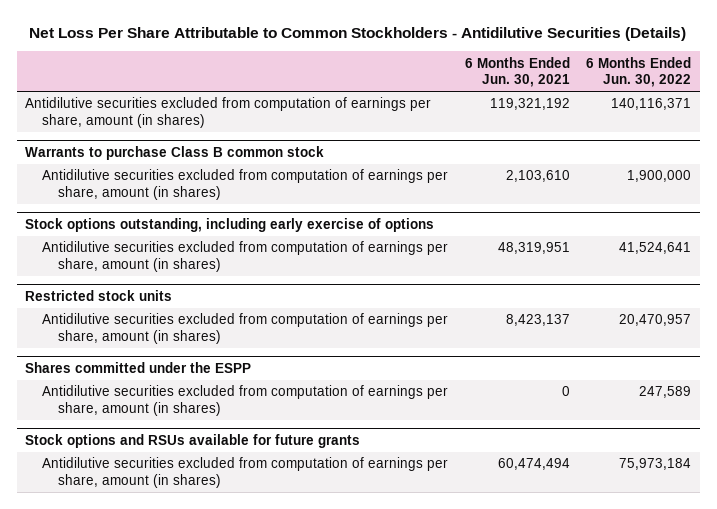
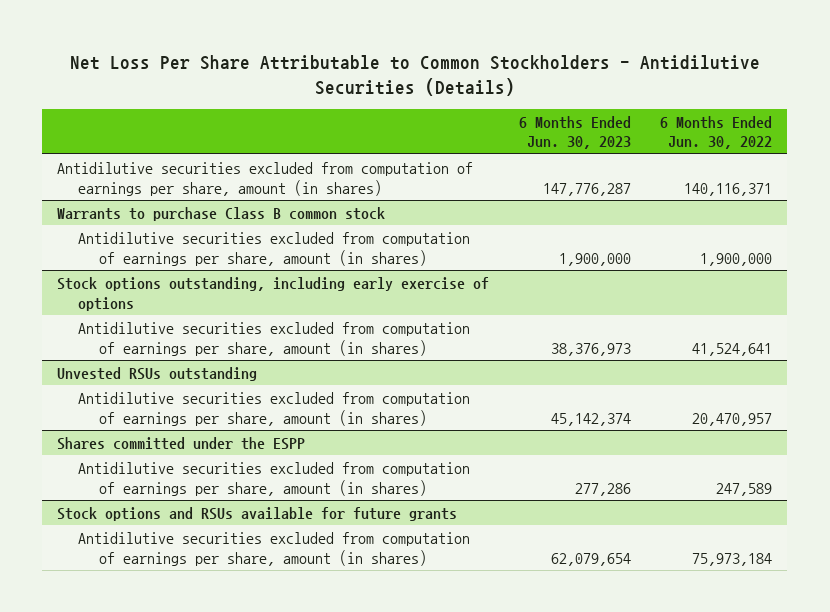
[464,56,570,88] 6 Months Ended Jun. 30, 2021 -> none
none -> [518,115,631,150] 6 Months Ended Jun. 30, 2023
[25,289,173,301] Restricted stock units -> [57,366,258,381] Unvested RSUs outstanding

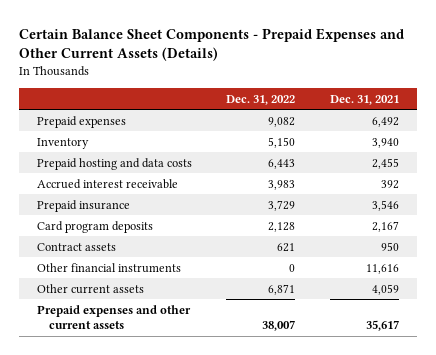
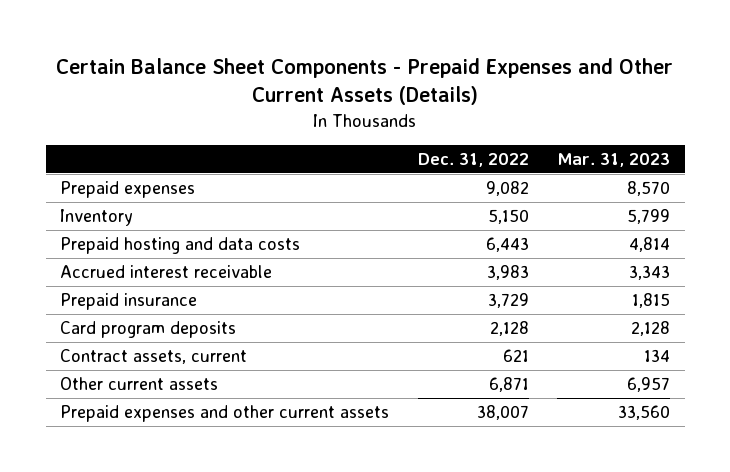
[330,94,400,105] Dec. 31, 2021 -> none
none -> [557,153,671,168] Mar. 31, 2023
[36,262,181,273] Other financial instruments -> none
[36,242,116,251] Contract assets -> [59,348,247,364] Contract assets, current

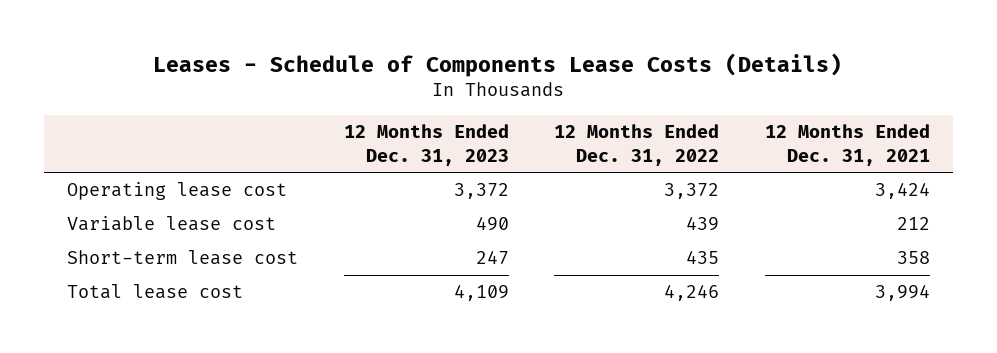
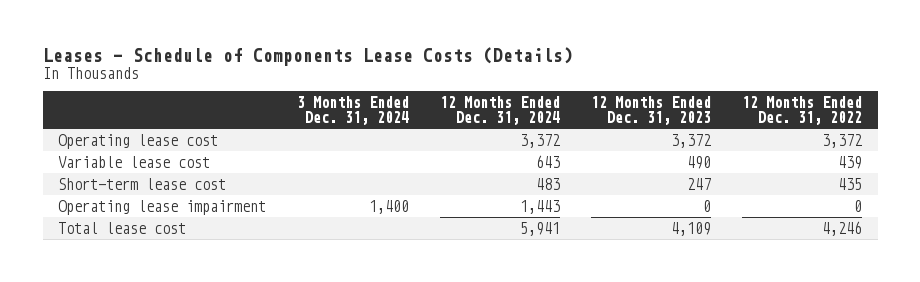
[765,123,931,166] 12 Months Ended Dec. 31, 2021 -> none
none -> [297,95,410,126] 3 Months Ended Dec. 31, 2024
none -> [440,95,561,126] 12 Months Ended Dec. 31, 2024
none -> [58,199,267,215] Operating lease impairment

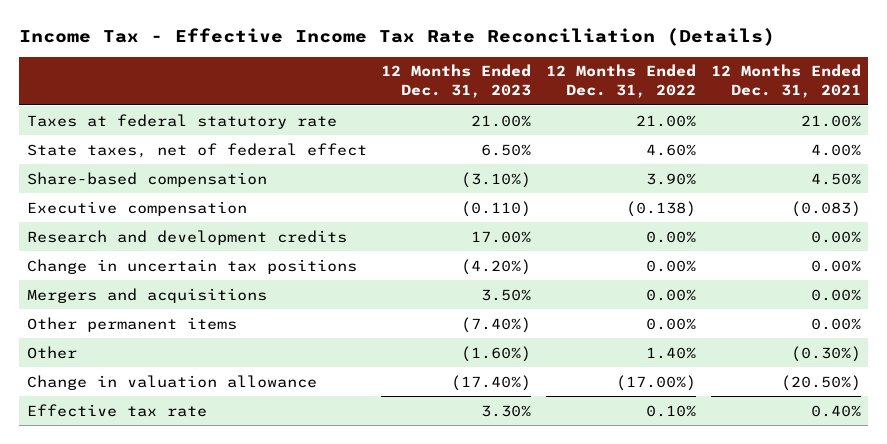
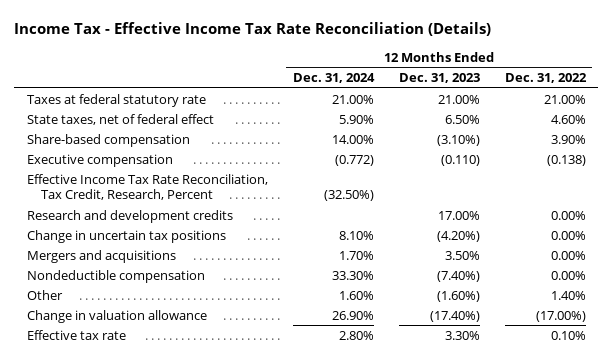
[710,64,861,99] 12 Months Ended Dec. 31, 2021 -> none
none -> [292,73,375,84] Dec. 31, 2024
none -> [26,173,268,201] Effective Income Tax Rate Reconciliation, Tax Credit, Research, Percent
[26,316,237,332] Other permanent items -> [26,269,205,283] Nondeductible compensation

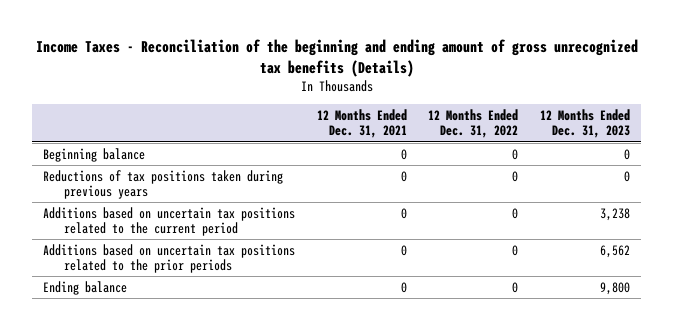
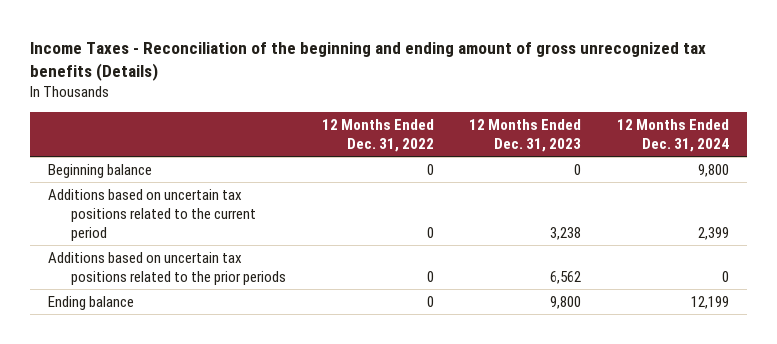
[316,108,407,139] 12 Months Ended Dec. 31, 2021 -> none
none -> [617,118,730,152] 12 Months Ended Dec. 31, 2024
[42,169,283,200] Reductions of tax positions taken during previous years -> none

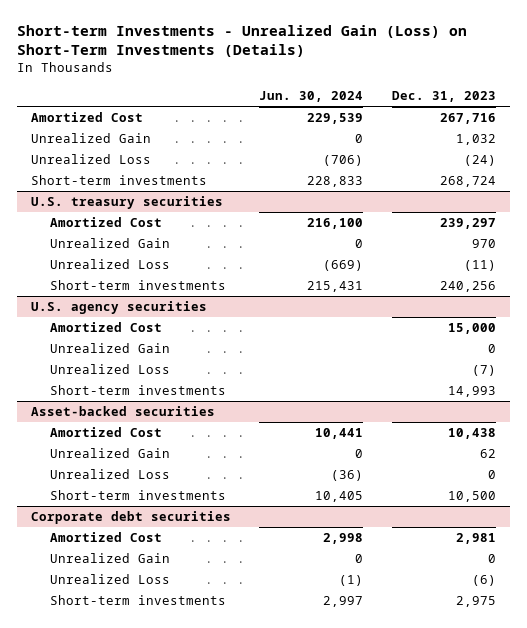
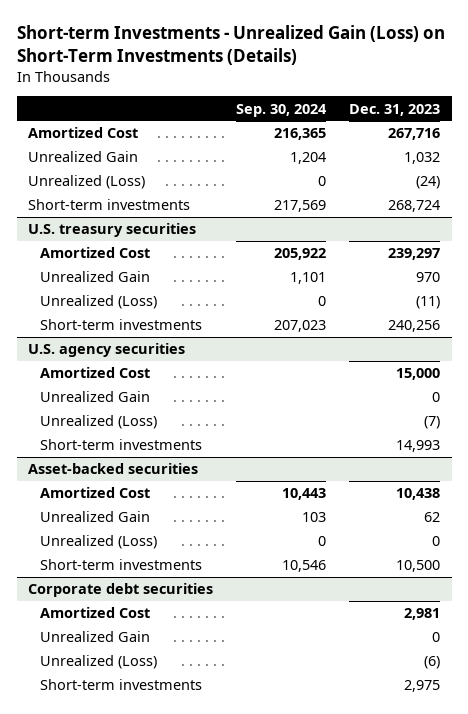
[259,90,364,102] Jun. 30, 2024 -> none
none -> [236,103,328,117] Sep. 30, 2024
[30,154,151,165] Unrealized Loss -> [28,175,146,190] Unrealized (Loss)
[49,259,170,270] Unrealized Loss -> [40,295,158,310] Unrealized (Loss)
[49,364,170,375] Unrealized Loss -> [40,415,158,430] Unrealized (Loss)
[49,469,170,480] Unrealized Loss -> [40,535,158,550] Unrealized (Loss)
[49,574,170,585] Unrealized Loss -> [40,655,158,670] Unrealized (Loss)

